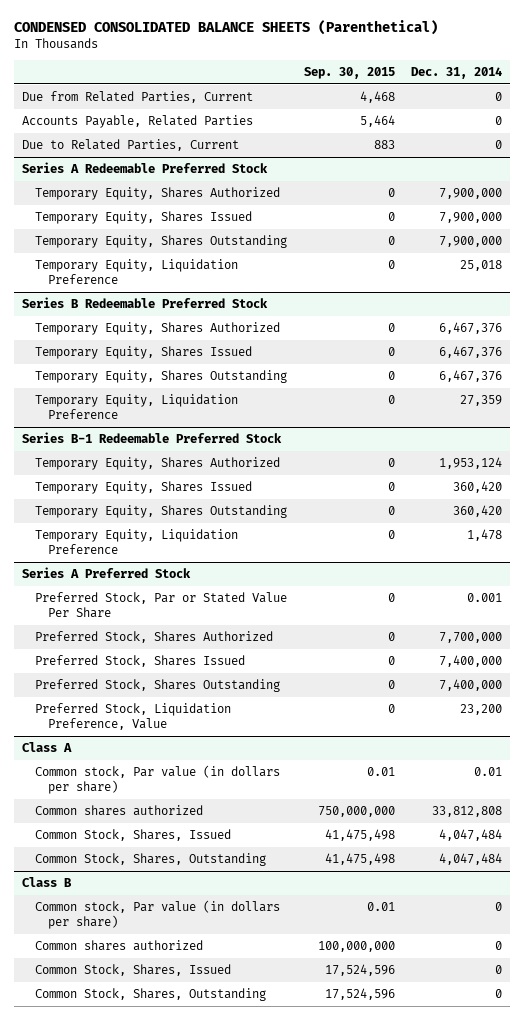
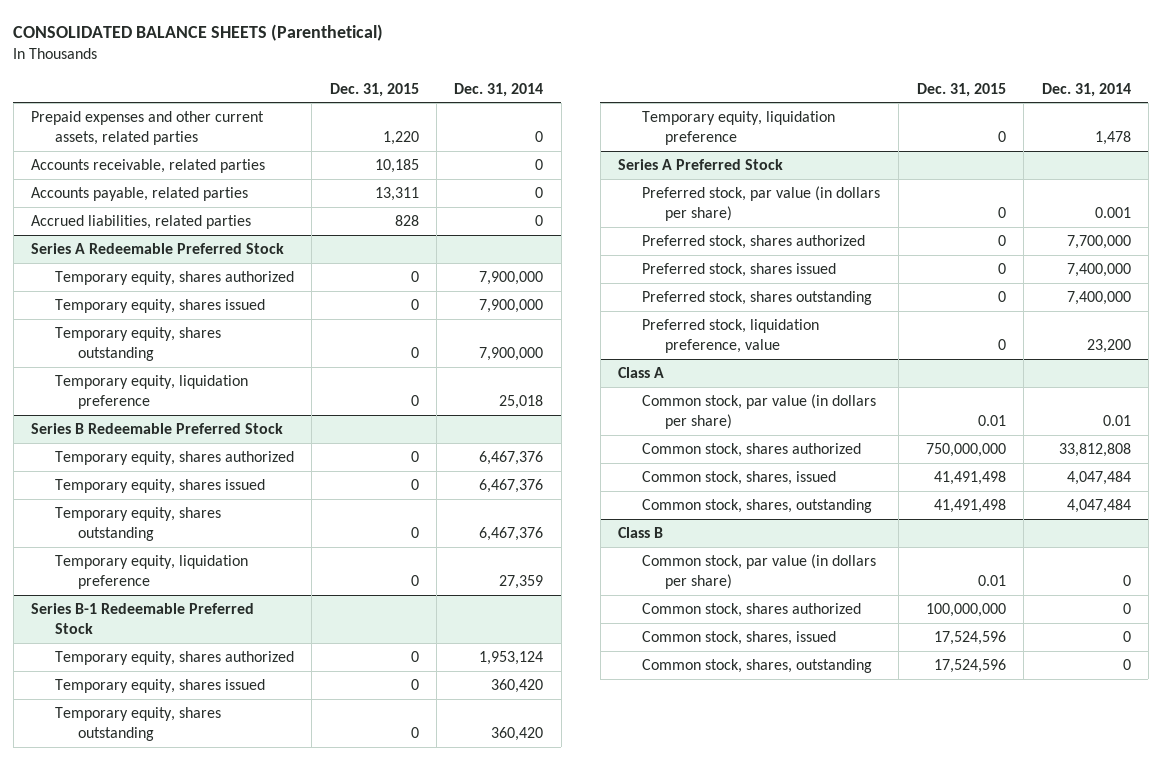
[13,20,438,36] CONDENSED CONSOLIDATED BALANCE SHEETS (Parenthetical) -> [13,23,384,41] CONSOLIDATED BALANCE SHEETS (Parenthetical)
[303,67,395,80] Sep. 30, 2015 -> none
none -> [329,82,419,97] Dec. 31, 2015
none -> [31,111,265,145] Prepaid expenses and other current assets, related parties
[21,91,253,104] Due from Related Parties, Current -> [31,159,266,174] Accounts receivable, related parties
[21,115,253,129] Accounts Payable, Related Parties -> [31,187,249,202] Accounts payable, related parties
[21,139,239,152] Due to Related Parties, Current -> [31,215,252,230] Accrued liabilities, related parties
[35,187,281,201] Temporary Equity, Shares Authorized -> [54,271,294,286] Temporary equity, shares authorized
[35,211,253,225] Temporary Equity, Shares Issued -> [54,299,265,314] Temporary equity, shares issued
[35,235,288,249] Temporary Equity, Shares Outstanding -> [54,327,221,361] Temporary equity, shares outstanding
[35,259,239,284] Temporary Equity, Liquidation Preference -> [54,375,248,409] Temporary equity, liquidation preference
[35,322,281,336] Temporary Equity, Shares Authorized -> [54,451,294,466] Temporary equity, shares authorized
[35,346,253,360] Temporary Equity, Shares Issued -> [54,479,265,494] Temporary equity, shares issued
[35,370,288,384] Temporary Equity, Shares Outstanding -> [54,507,221,541] Temporary equity, shares outstanding
[35,394,239,419] Temporary Equity, Liquidation Preference -> [54,555,248,589] Temporary equity, liquidation preference
[35,457,281,471] Temporary Equity, Shares Authorized -> [54,651,294,666] Temporary equity, shares authorized
[35,481,253,495] Temporary Equity, Shares Issued -> [54,679,265,694] Temporary equity, shares issued
[35,505,288,519] Temporary Equity, Shares Outstanding -> [54,707,221,741] Temporary equity, shares outstanding
[35,529,239,554] Temporary Equity, Liquidation Preference -> [641,111,835,145] Temporary equity, liquidation preference
[35,592,288,618] Preferred Stock, Par or Stated Value Per Share -> [641,186,880,221] Preferred stock, par value (in dollars per share)
[35,631,274,644] Preferred Stock, Shares Authorized -> [641,235,865,250] Preferred stock, shares authorized
[35,655,246,668] Preferred Stock, Shares Issued -> [641,263,836,278] Preferred stock, shares issued
[35,679,281,693] Preferred Stock, Shares Outstanding -> [641,291,872,306] Preferred stock, shares outstanding
[35,703,232,730] Preferred Stock, Liquidation Preference, Value -> [641,319,819,353] Preferred stock, liquidation preference, value
[35,765,281,794] Common stock, Par value (in dollars per share) -> [641,394,876,429] Common stock, par value (in dollars per share)
[35,805,204,817] Common shares authorized -> [641,443,861,458] Common stock, shares authorized
[35,829,232,842] Common Stock, Shares, Issued -> [641,471,836,486] Common stock, shares, issued
[35,853,267,867] Common Stock, Shares, Outstanding -> [641,499,872,514] Common stock, shares, outstanding
[35,900,281,929] Common stock, Par value (in dollars per share) -> [641,554,876,589] Common stock, par value (in dollars per share)
[35,940,204,952] Common shares authorized -> [641,603,861,618] Common stock, shares authorized
[35,964,232,977] Common Stock, Shares, Issued -> [641,631,836,646] Common stock, shares, issued
[35,988,267,1002] Common Stock, Shares, Outstanding -> [641,659,872,674] Common stock, shares, outstanding

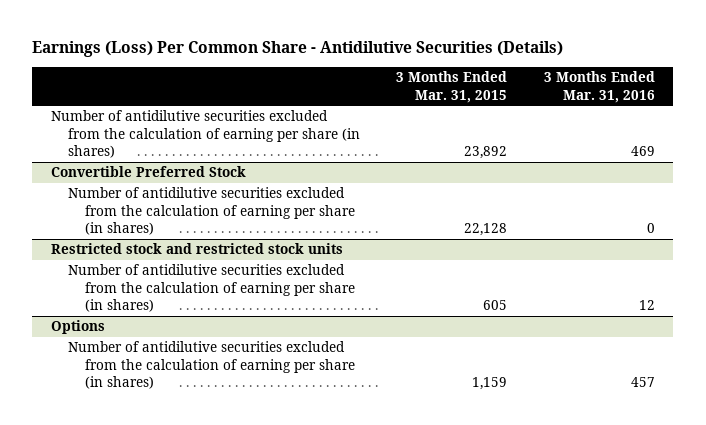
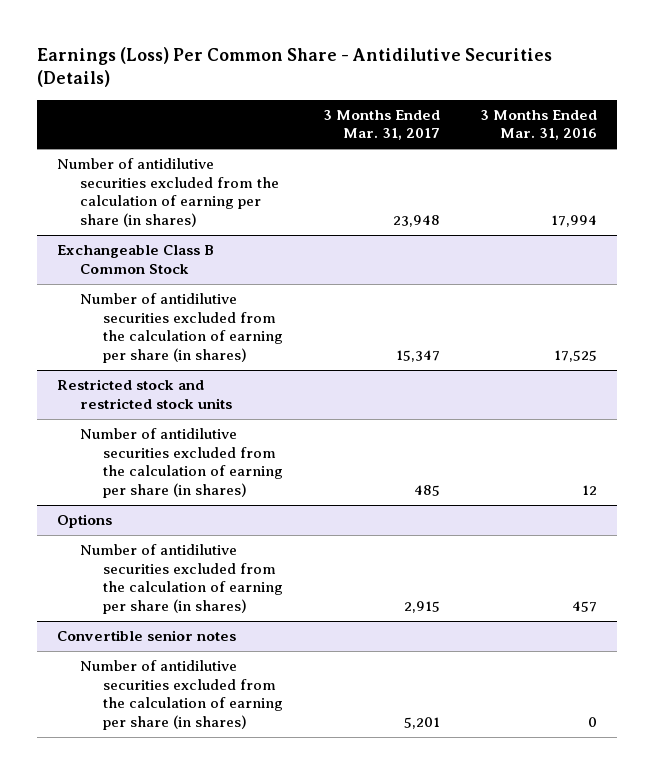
[396,71,508,103] 3 Months Ended Mar. 31, 2015 -> none
none -> [323,109,441,141] 3 Months Ended Mar. 31, 2017
[50,166,246,178] Convertible Preferred Stock -> none
[631,146,656,157] 469 -> [550,214,597,227] 17,994
none -> [57,245,214,274] Exchangeable Class B Common Stock
[647,223,656,234] 0 -> [553,349,597,362] 17,525
none -> [57,630,237,642] Convertible senior notes
none -> [80,660,284,730] Number of antidilutive securities excluded from the calculation of earning per share (in shares)

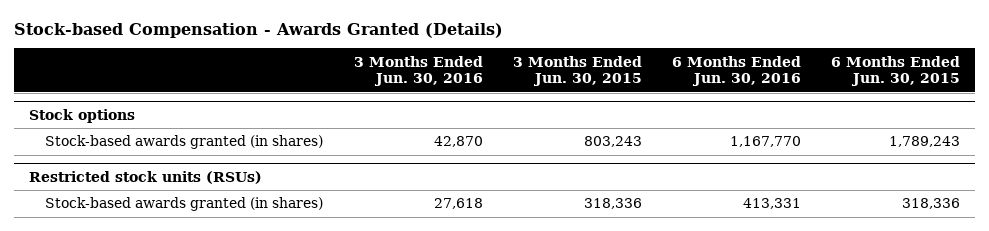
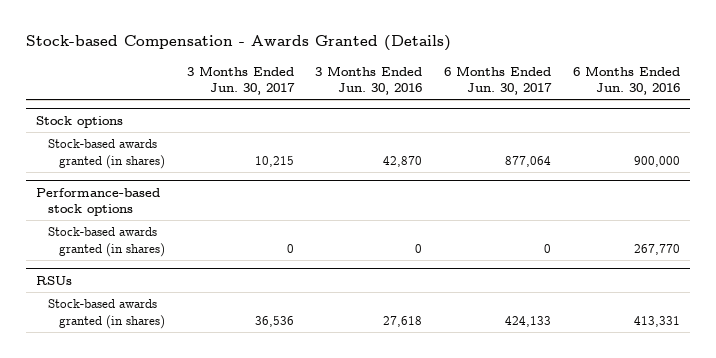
[512,55,642,87] 3 Months Ended Jun. 30, 2015 -> none
[831,55,961,87] 6 Months Ended Jun. 30, 2015 -> none
none -> [186,65,295,95] 3 Months Ended Jun. 30, 2017
none -> [443,65,552,95] 6 Months Ended Jun. 30, 2017
[730,136,802,148] 1,167,770 -> [633,155,680,167] 900,000
none -> [36,187,161,216] Performance-based stock options
none -> [47,227,165,257] Stock-based awards granted (in shares)
[28,170,262,184] Restricted stock units (RSUs) -> [36,275,73,285] RSUs

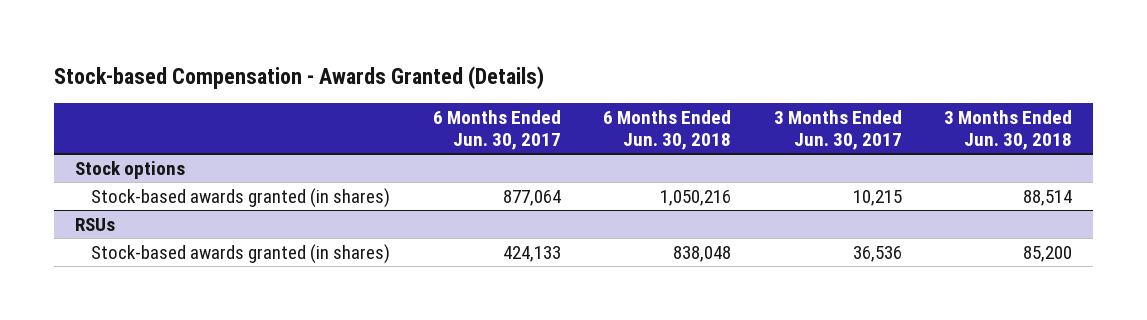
[315,65,423,95] 3 Months Ended Jun. 30, 2016 -> none
[572,65,680,95] 6 Months Ended Jun. 30, 2016 -> none
none -> [603,109,732,151] 6 Months Ended Jun. 30, 2018
none -> [944,109,1073,151] 3 Months Ended Jun. 30, 2018
[36,187,161,216] Performance-based stock options -> none
[47,227,165,257] Stock-based awards granted (in shares) -> none

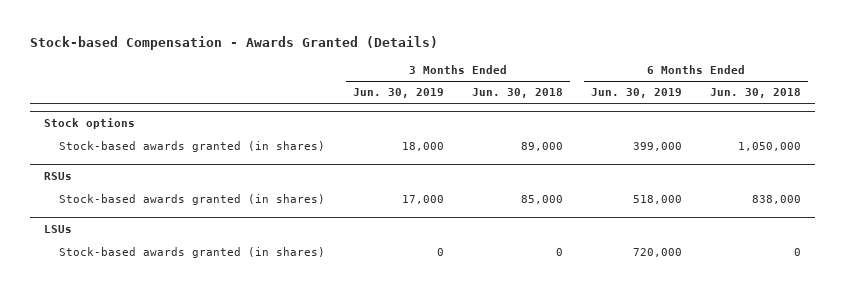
[432,109,561,151] 6 Months Ended Jun. 30, 2017 -> none
[773,109,902,151] 3 Months Ended Jun. 30, 2017 -> none
none -> [352,88,444,99] Jun. 30, 2019
none -> [590,88,682,99] Jun. 30, 2019
[660,189,732,206] 1,050,216 -> [737,142,801,152] 1,050,000
[1023,189,1073,206] 88,514 -> [520,142,563,152] 89,000
[673,245,732,262] 838,048 -> [751,195,801,205] 838,000
[1023,245,1073,262] 85,200 -> [520,195,563,205] 85,000
none -> [44,225,73,234] LSUs
none -> [58,247,325,259] Stock-based awards granted (in shares)

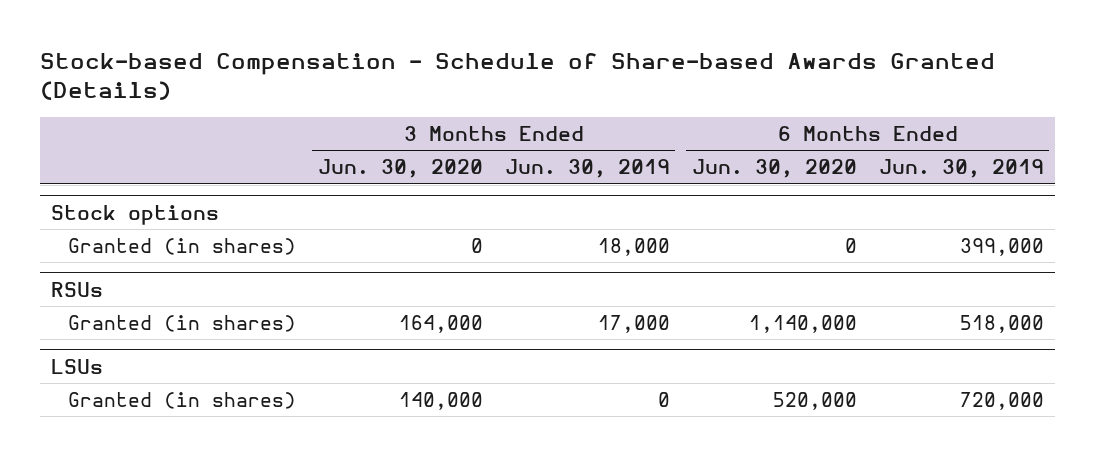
[30,36,439,51] Stock-based Compensation - Awards Granted (Details) -> [40,53,996,101] Stock-based Compensation - Schedule of Share-based Awards Granted (Details)
[471,88,563,99] Jun. 30, 2018 -> none
[709,88,801,99] Jun. 30, 2018 -> none
none -> [317,159,483,179] Jun. 30, 2020
none -> [691,159,857,179] Jun. 30, 2020
[58,141,325,153] Stock-based awards granted (in shares) -> [67,237,296,255] Granted (in shares)
[58,194,325,206] Stock-based awards granted (in shares) -> [67,314,296,332] Granted (in shares)
[58,247,325,259] Stock-based awards granted (in shares) -> [67,391,296,409] Granted (in shares)

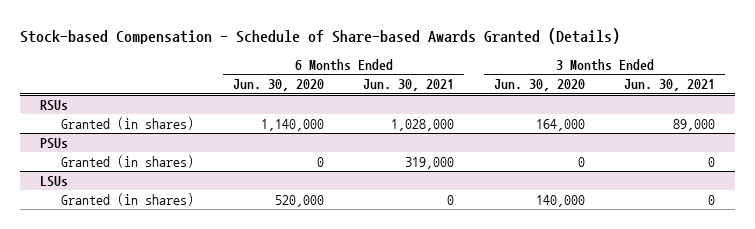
[504,159,670,179] Jun. 30, 2019 -> none
[878,159,1044,179] Jun. 30, 2019 -> none
none -> [363,79,455,92] Jun. 30, 2021
none -> [624,79,716,92] Jun. 30, 2021
[51,204,220,225] Stock options -> none
[67,237,296,255] Granted (in shares) -> none
none -> [39,138,68,150] PSUs
none -> [60,155,194,169] Granted (in shares)

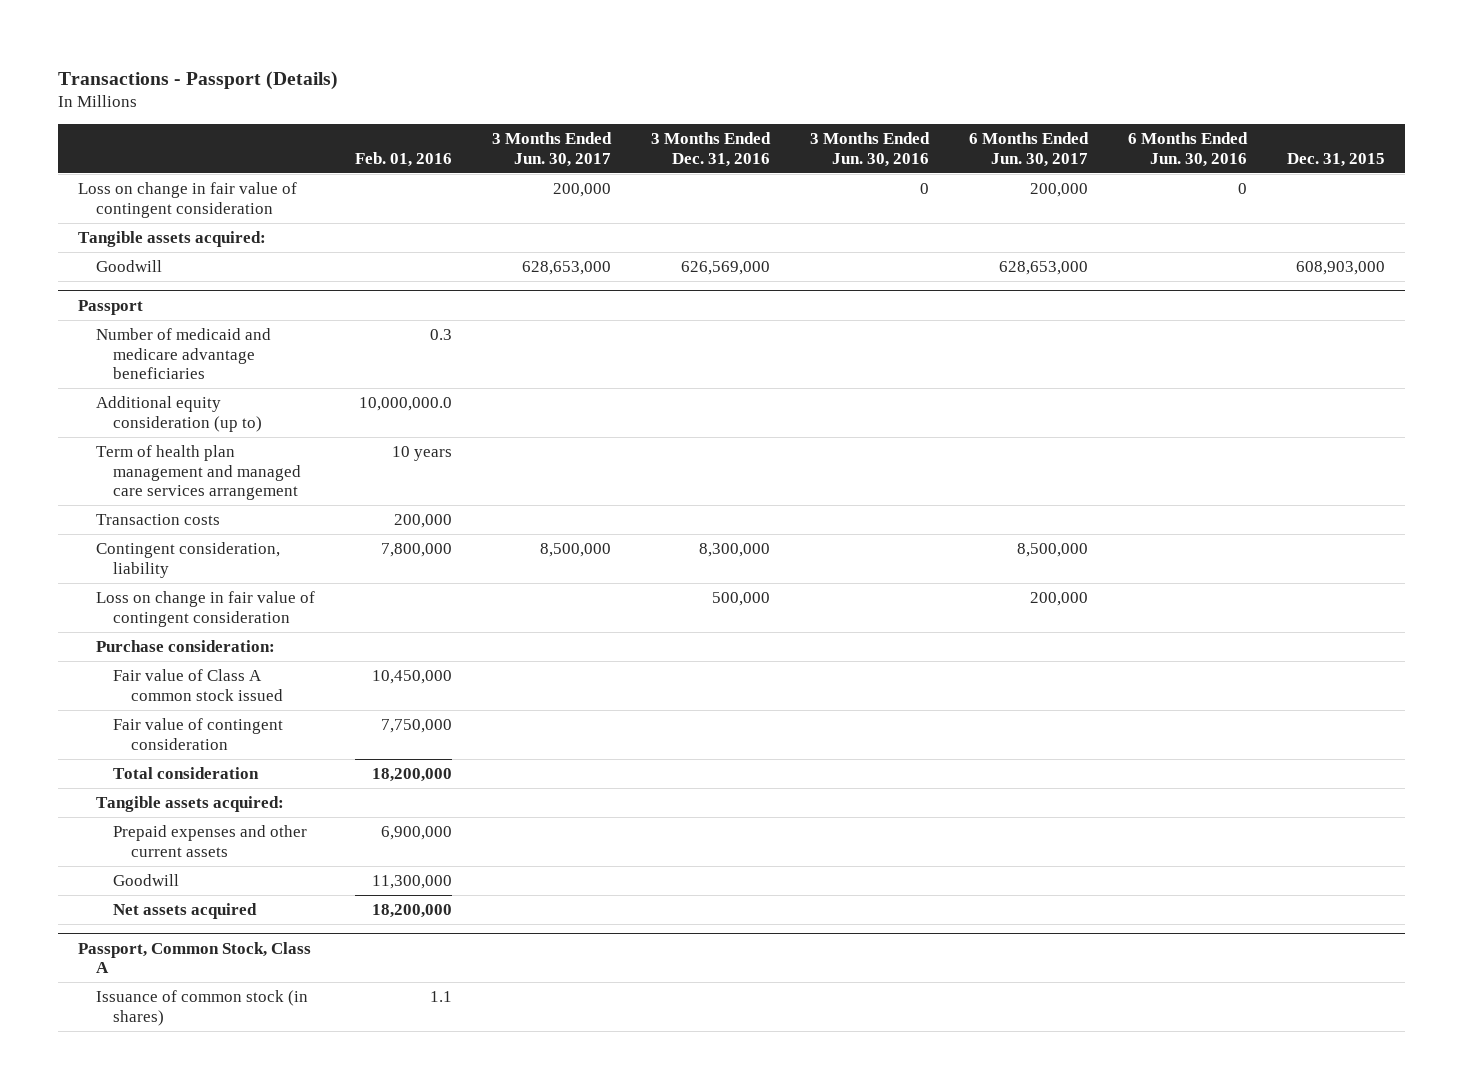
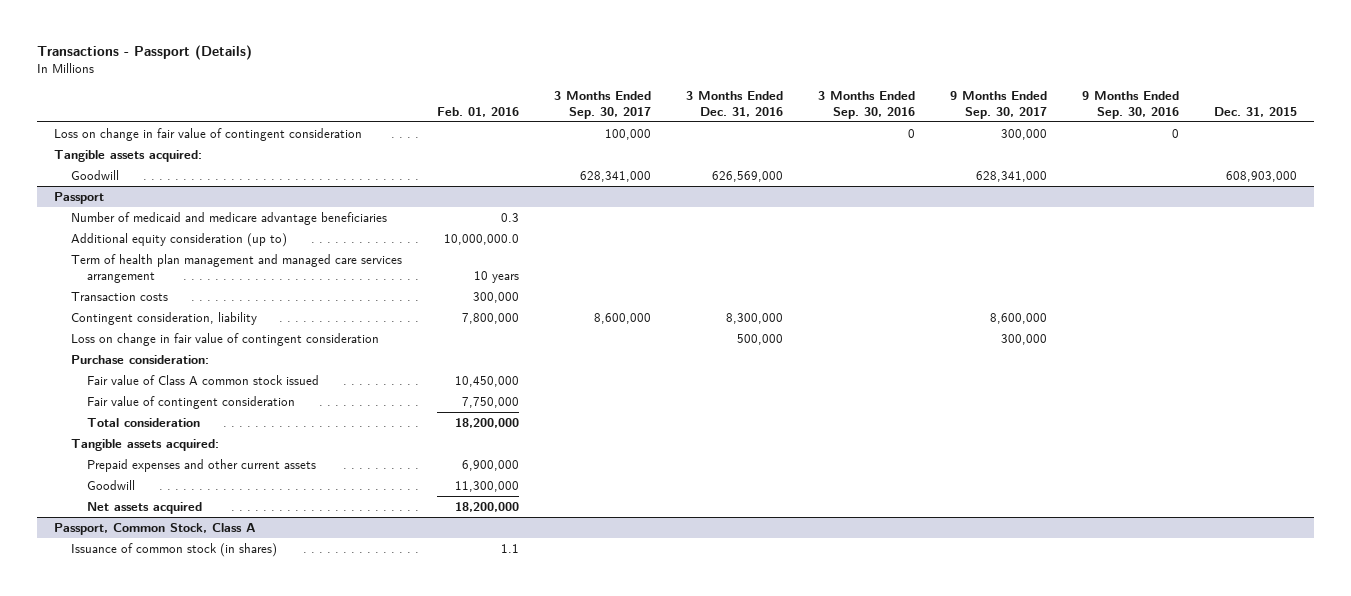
[491,132,612,167] 3 Months Ended Jun. 30, 2017 -> none
[809,132,930,167] 3 Months Ended Jun. 30, 2016 -> none
[968,132,1089,167] 6 Months Ended Jun. 30, 2017 -> none
[1127,132,1248,167] 6 Months Ended Jun. 30, 2016 -> none
none -> [553,90,651,119] 3 Months Ended Sep. 30, 2017
none -> [817,90,915,119] 3 Months Ended Sep. 30, 2016
none -> [949,90,1047,119] 9 Months Ended Sep. 30, 2017
none -> [1081,90,1179,119] 9 Months Ended Sep. 30, 2016
[393,513,452,528] 200,000 -> [472,291,519,303] 300,000

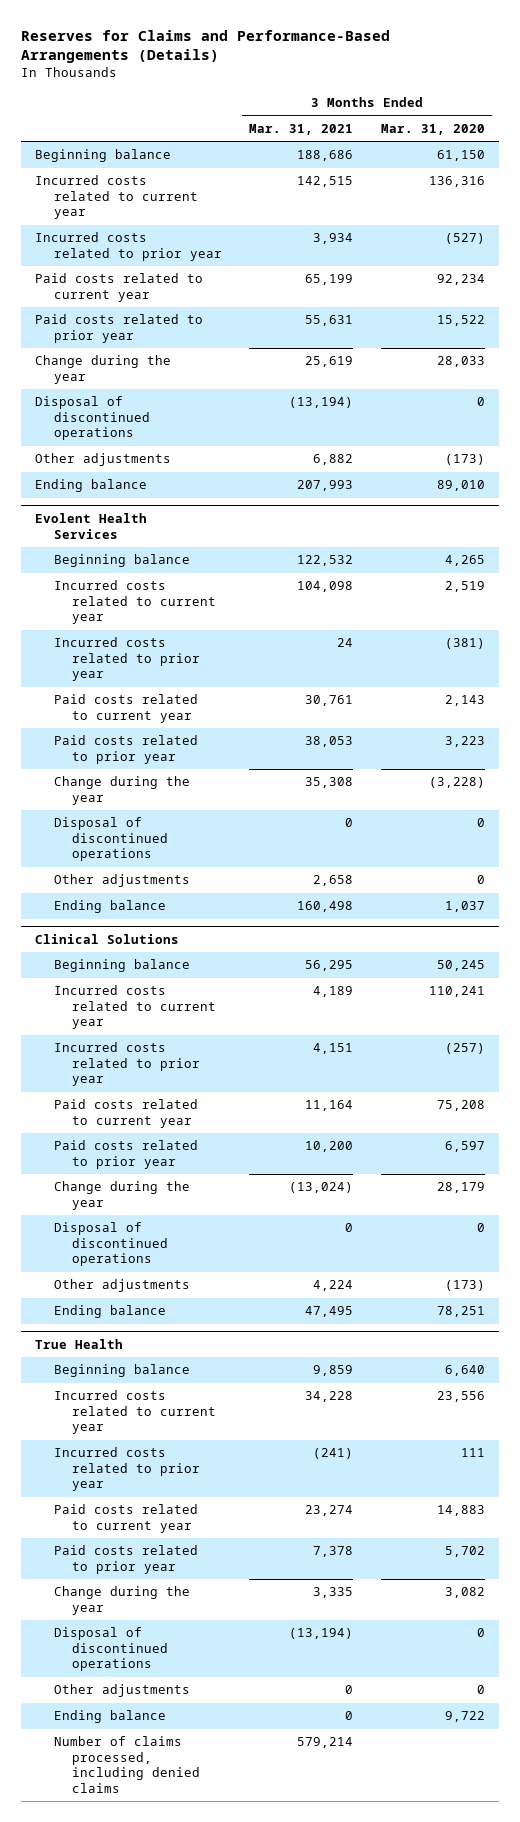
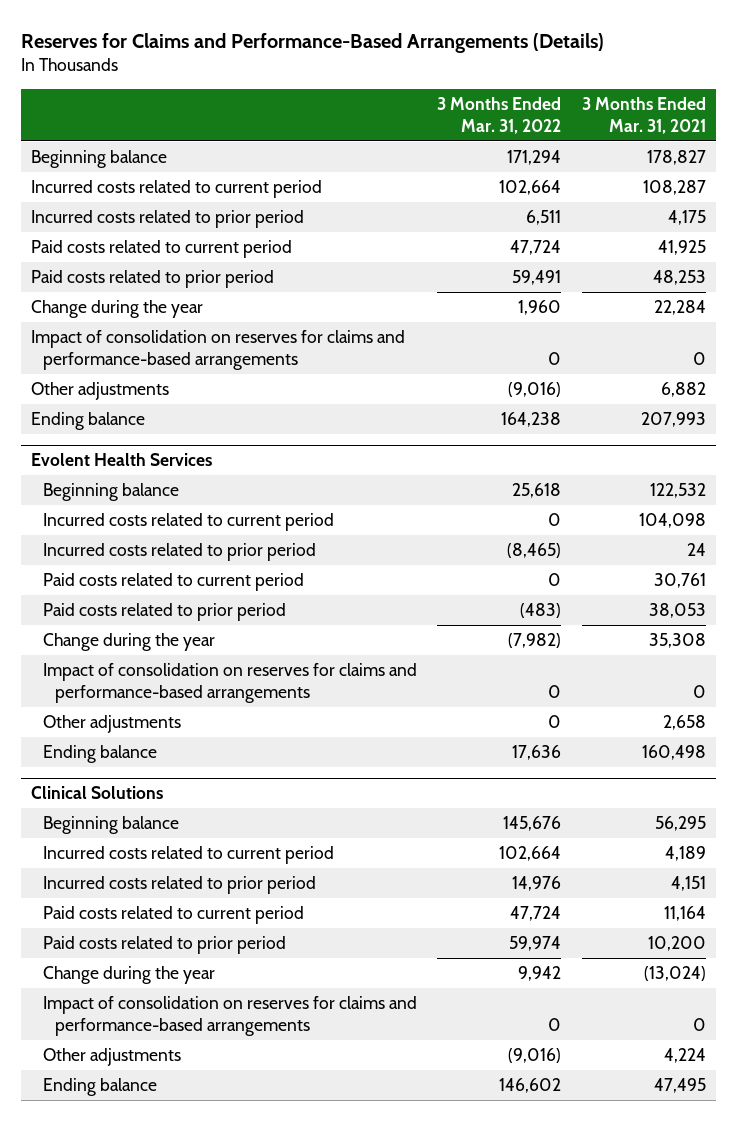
[381,124,486,136] Mar. 31, 2020 -> none
none -> [437,96,562,135] 3 Months Ended Mar. 31, 2022
[35,396,150,441] Disposal of discontinued operations -> none
[297,150,354,162] 188,686 -> [646,150,706,166] 178,827
[35,175,198,220] Incurred costs related to current year -> [30,180,322,199] Incurred costs related to current period
[297,176,354,188] 142,515 -> [642,180,706,196] 108,287
[35,232,222,261] Incurred costs related to prior year -> [30,210,304,229] Incurred costs related to prior period
[313,233,354,245] 3,934 -> [667,210,706,226] 4,175
[35,273,204,302] Paid costs related to current year -> [30,240,292,259] Paid costs related to current period
[305,274,354,286] 65,199 -> [657,240,706,256] 41,925
[35,314,204,343] Paid costs related to prior year -> [30,270,274,289] Paid costs related to prior period
[305,315,354,327] 55,631 -> [652,270,706,286] 48,253
[305,356,354,368] 25,619 -> [653,300,706,316] 22,284
none -> [30,330,405,371] Impact of consolidation on reserves for claims and performance-based arrangements
[53,580,217,625] Incurred costs related to current year -> [43,513,335,532] Incurred costs related to current period
[53,637,201,682] Incurred costs related to prior year -> [43,543,317,562] Incurred costs related to prior period
[53,694,198,723] Paid costs related to current year -> [43,573,305,592] Paid costs related to current period
[53,735,198,764] Paid costs related to prior year -> [43,603,287,622] Paid costs related to prior period
[53,817,169,862] Disposal of discontinued operations -> none
none -> [43,663,418,704] Impact of consolidation on reserves for claims and performance-based arrangements
[53,985,217,1030] Incurred costs related to current year -> [43,846,335,865] Incurred costs related to current period
[53,1042,201,1087] Incurred costs related to prior year -> [43,876,317,895] Incurred costs related to prior period
[53,1099,198,1128] Paid costs related to current year -> [43,906,305,925] Paid costs related to current period
[53,1140,198,1169] Paid costs related to prior year -> [43,936,287,955] Paid costs related to prior period
[53,1222,169,1267] Disposal of discontinued operations -> none
none -> [43,996,418,1037] Impact of consolidation on reserves for claims and performance-based arrangements
[35,1339,124,1350] True Health -> none
[53,1364,190,1378] Beginning balance -> none
[53,1390,217,1435] Incurred costs related to current year -> none
[53,1447,201,1492] Incurred costs related to prior year -> none
[53,1504,198,1533] Paid costs related to current year -> none
[53,1545,198,1574] Paid costs related to prior year -> none
[53,1586,190,1615] Change during the year -> none
[53,1627,169,1672] Disposal of discontinued operations -> none
[53,1684,190,1698] Other adjustments -> none
[53,1710,166,1724] Ending balance -> none
[53,1736,201,1794] Number of claims processed, including denied claims -> none

